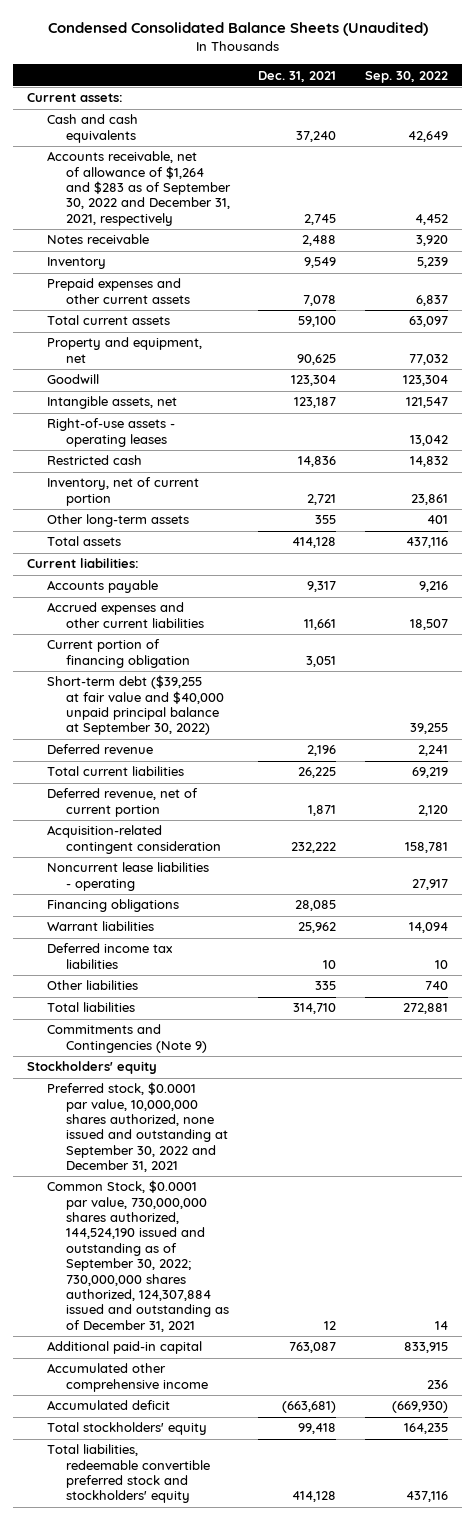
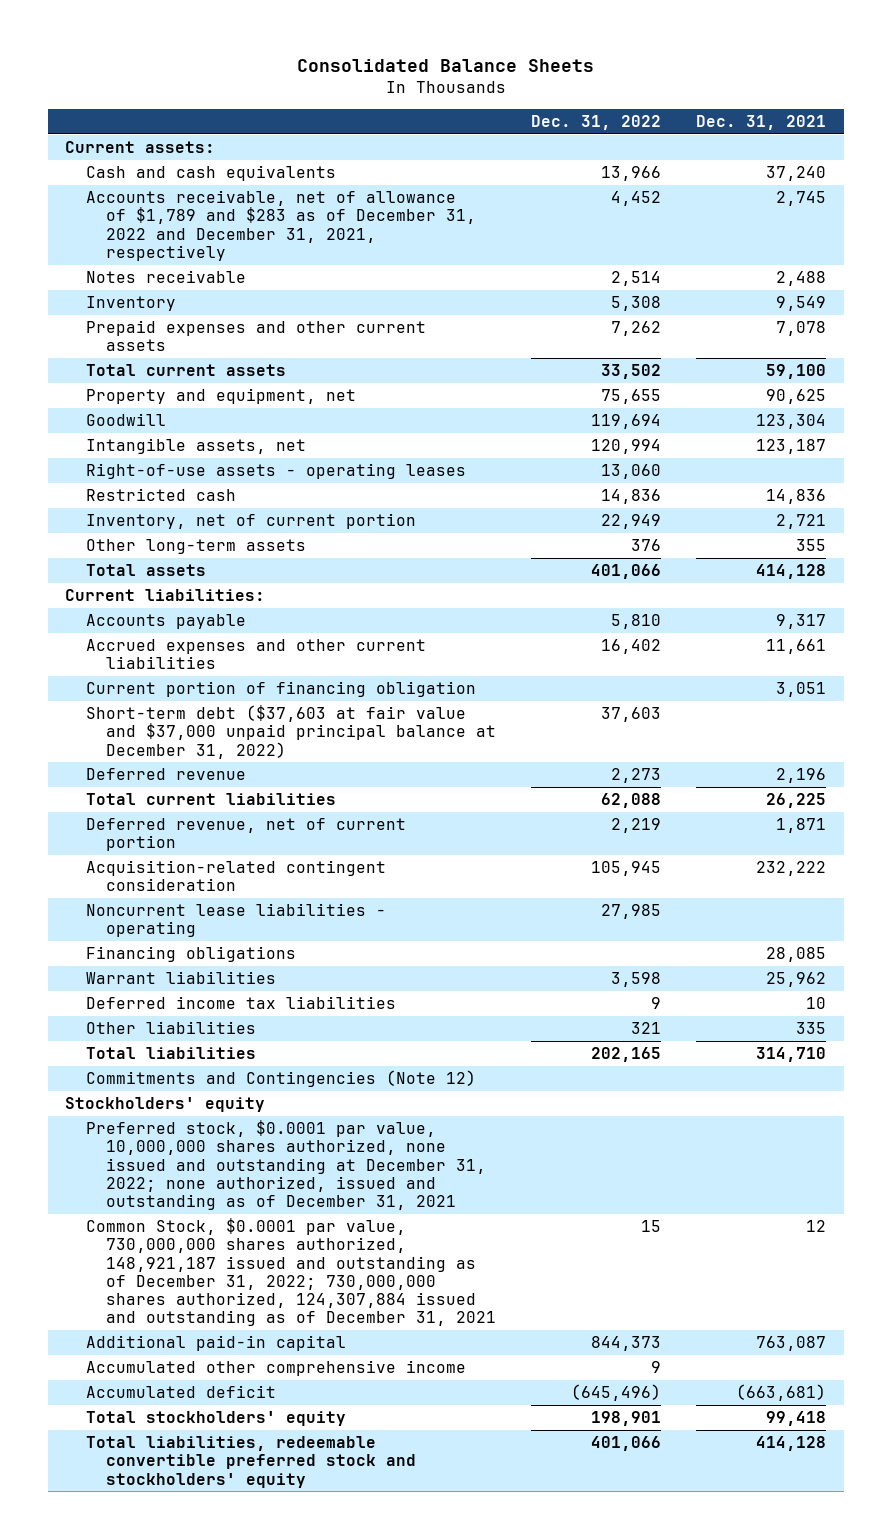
[47,22,428,37] Condensed Consolidated Balance Sheets (Unaudited) -> [296,59,594,73] Consolidated Balance Sheets
[364,70,448,83] Sep. 30, 2022 -> none
none -> [531,115,662,131] Dec. 31, 2022
[46,151,232,226] Accounts receivable, net of allowance of $1,264 and $283 as of September 30, 2022 and December 31, 2021, respectively -> [85,190,476,261] Accounts receivable, net of allowance of $1,789 and $283 as of December 31, 2022 and December 31, 2021, respectively
[46,675,225,736] Short-term debt ($39,255 at fair value and $40,000 unpaid principal balance at September 30, 2022) -> [85,705,496,759] Short-term debt ($37,603 at fair value and $37,000 unpaid principal balance at December 31, 2022)
[46,1024,208,1053] Commitments and Contingencies (Note 9) -> [85,1070,476,1088] Commitments and Contingencies (Note 12)
[46,1082,229,1173] Preferred stock, $0.0001 par value, 10,000,000 shares authorized, none issued and outstanding at September 30, 2022 and December 31, 2021 -> [85,1120,486,1210] Preferred stock, $0.0001 par value, 10,000,000 shares authorized, none issued and outstanding at December 31, 2022; none authorized, issued and outstanding as of December 31, 2021
[46,1180,230,1332] Common Stock, $0.0001 par value, 730,000,000 shares authorized, 144,524,190 issued and outstanding as of September 30, 2022; 730,000,000 shares authorized, 124,307,884 issued and outstanding as of December 31, 2021 -> [85,1218,496,1327] Common Stock, $0.0001 par value, 730,000,000 shares authorized, 148,921,187 issued and outstanding as of December 31, 2022; 730,000,000 shares authorized, 124,307,884 issued and outstanding as of December 31, 2021

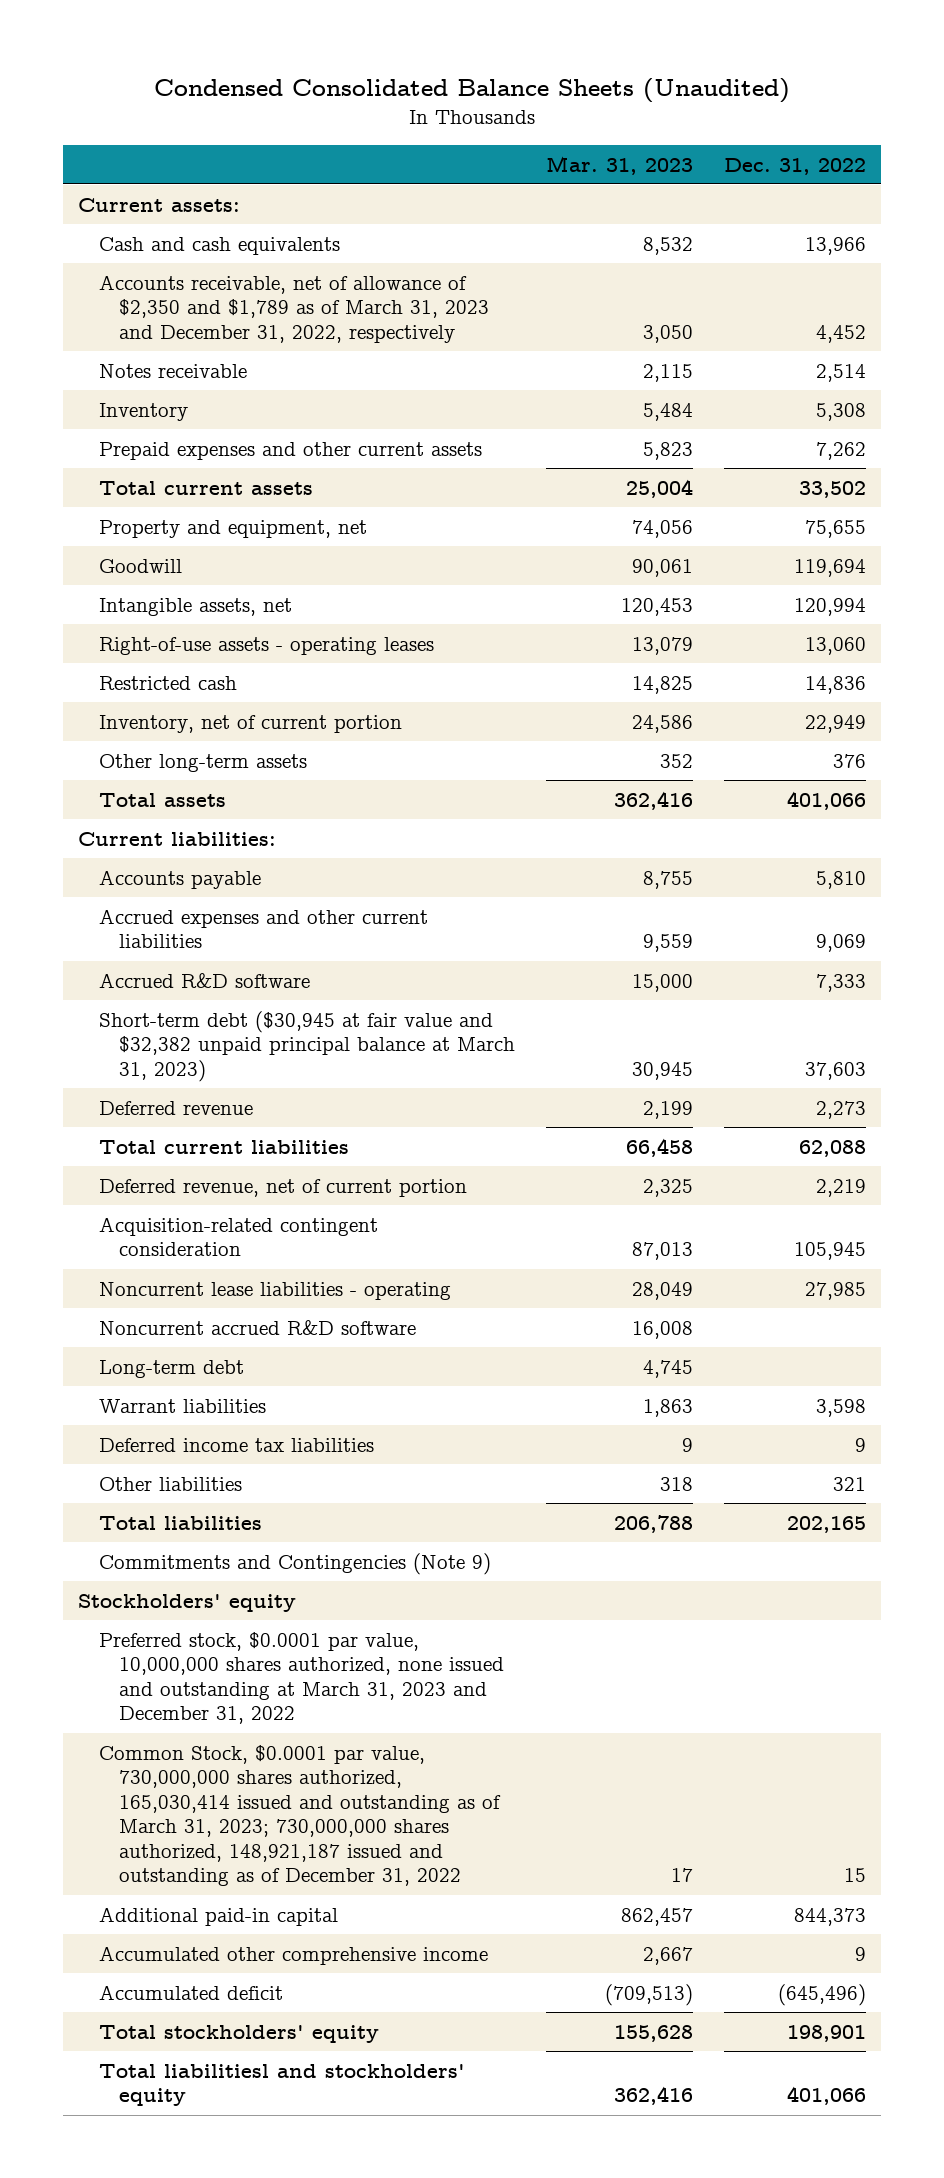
[296,59,594,73] Consolidated Balance Sheets -> [154,77,791,103] Condensed Consolidated Balance Sheets (Unaudited)
[696,115,827,131] Dec. 31, 2021 -> none
none -> [546,155,694,175] Mar. 31, 2023
[85,190,476,261] Accounts receivable, net of allowance of $1,789 and $283 as of December 31, 2022 and December 31, 2021, respectively -> [98,274,490,343] Accounts receivable, net of allowance of $2,350 and $1,789 as of March 31, 2023 and December 31, 2022, respectively
[85,681,476,698] Current portion of financing obligation -> none
[601,639,662,655] 16,402 -> [815,934,866,953] 9,069
none -> [98,972,310,988] Accrued R&D software
[85,705,496,759] Short-term debt ($37,603 at fair value and $37,000 unpaid principal balance at December 31, 2022) -> [98,1010,516,1082] Short-term debt ($30,945 at fair value and $32,382 unpaid principal balance at March 31, 2023)
[85,946,296,963] Financing obligations -> none
none -> [98,1319,416,1335] Noncurrent accrued R&D software
none -> [98,1359,244,1378] Long-term debt
[85,1070,476,1088] Commitments and Contingencies (Note 12) -> [98,1552,491,1575] Commitments and Contingencies (Note 9)
[85,1120,486,1210] Preferred stock, $0.0001 par value, 10,000,000 shares authorized, none issued and outstanding at December 31, 2022; none authorized, issued and outstanding as of December 31, 2021 -> [98,1631,505,1725] Preferred stock, $0.0001 par value, 10,000,000 shares authorized, none issued and outstanding at March 31, 2023 and December 31, 2022
[85,1218,496,1327] Common Stock, $0.0001 par value, 730,000,000 shares authorized, 148,921,187 issued and outstanding as of December 31, 2022; 730,000,000 shares authorized, 124,307,884 issued and outstanding as of December 31, 2021 -> [98,1744,502,1887] Common Stock, $0.0001 par value, 730,000,000 shares authorized, 165,030,414 issued and outstanding as of March 31, 2023; 730,000,000 shares authorized, 148,921,187 issued and outstanding as of December 31, 2022
[85,1436,416,1488] Total liabilities, redeemable convertible preferred stock and stockholders' equity -> [98,2063,465,2107] Total liabilitiesl and stockholders' equity

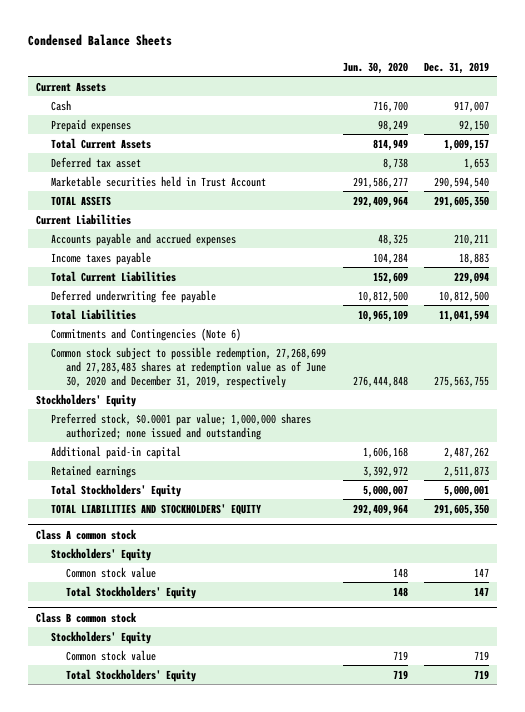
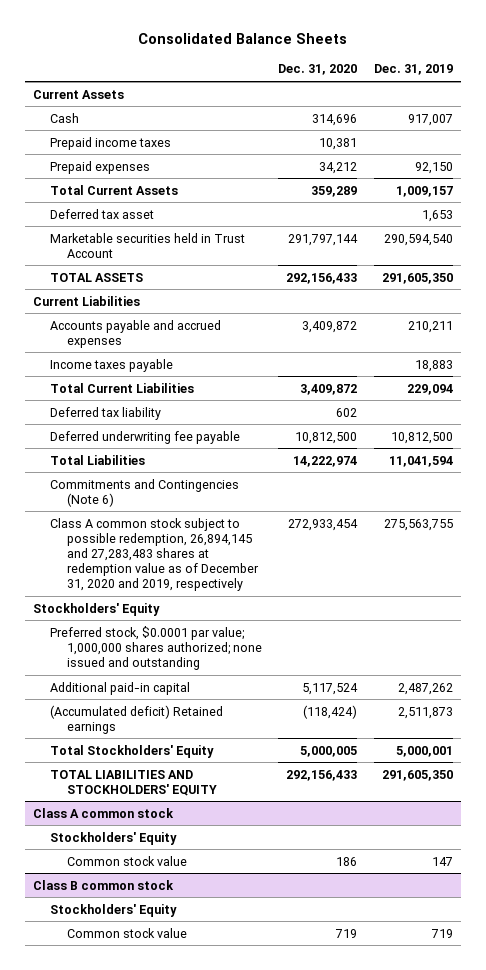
[27,34,172,47] Condensed Balance Sheets -> [138,33,348,45] Consolidated Balance Sheets
[342,61,408,74] Jun. 30, 2020 -> none
none -> [278,64,358,76] Dec. 31, 2020
none -> [49,136,171,150] Prepaid income taxes
none -> [49,406,161,420] Deferred tax liability
[51,346,327,388] Common stock subject to possible redemption, 27,268,699 and 27,283,483 shares at redemption value as of June 30, 2020 and December 31, 2019, respectively -> [49,517,259,592] Class A common stock subject to possible redemption, 26,894,145 and 27,283,483 shares at redemption value as of December 31, 2020 and 2019, respectively
[51,464,137,478] Retained earnings -> [49,704,223,734] (Accumulated deficit) Retained earnings
[66,585,197,599] Total Stockholders' Equity -> none
[66,668,197,682] Total Stockholders' Equity -> none

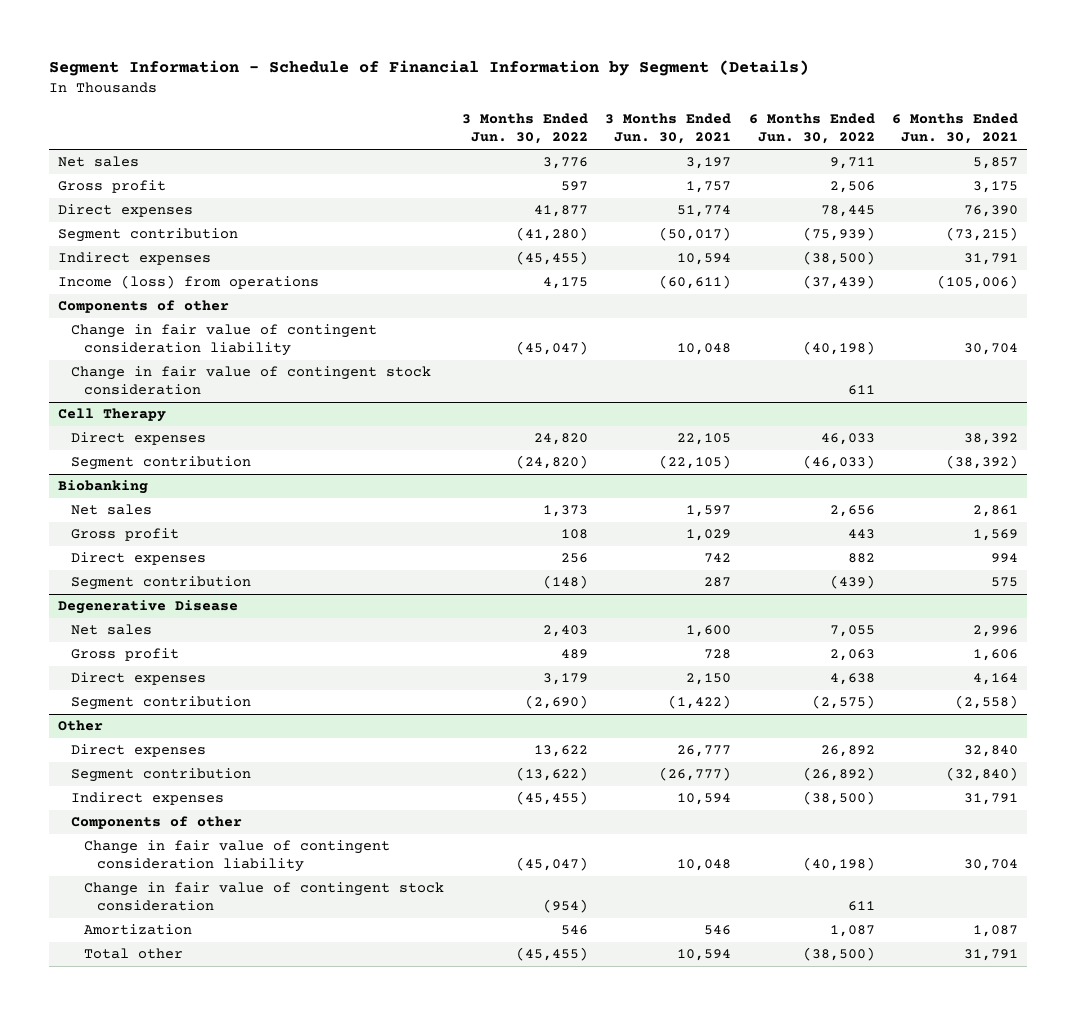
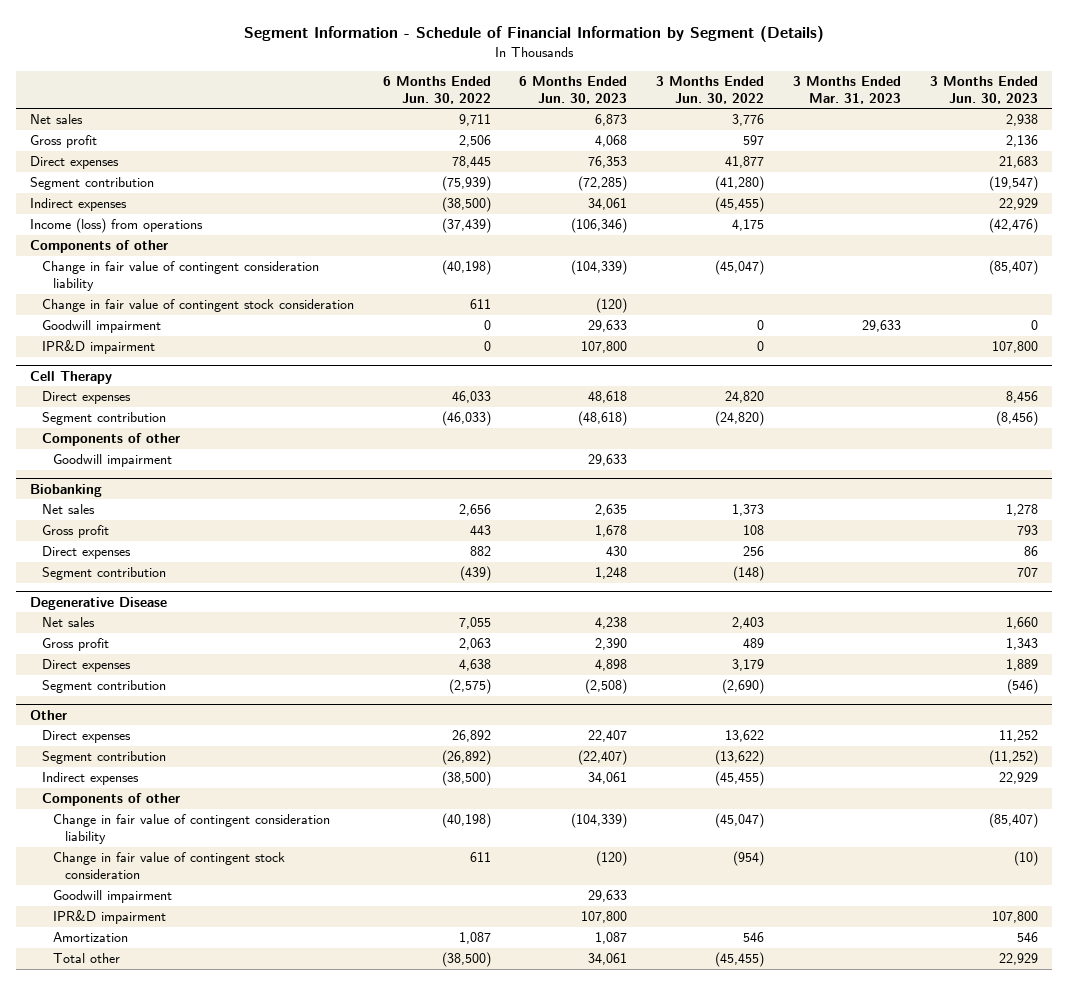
[605,113,732,145] 3 Months Ended Jun. 30, 2021 -> none
[892,113,1019,145] 6 Months Ended Jun. 30, 2021 -> none
none -> [519,76,628,104] 6 Months Ended Jun. 30, 2023
none -> [793,76,902,104] 3 Months Ended Mar. 31, 2023
none -> [929,76,1038,104] 3 Months Ended Jun. 30, 2023
none -> [41,320,161,334] Goodwill impairment
none -> [41,340,155,355] IPR&D impairment
none -> [41,433,180,447] Components of other
none -> [53,454,173,468] Goodwill impairment
none -> [53,890,173,904] Goodwill impairment
none -> [53,910,167,925] IPR&D impairment

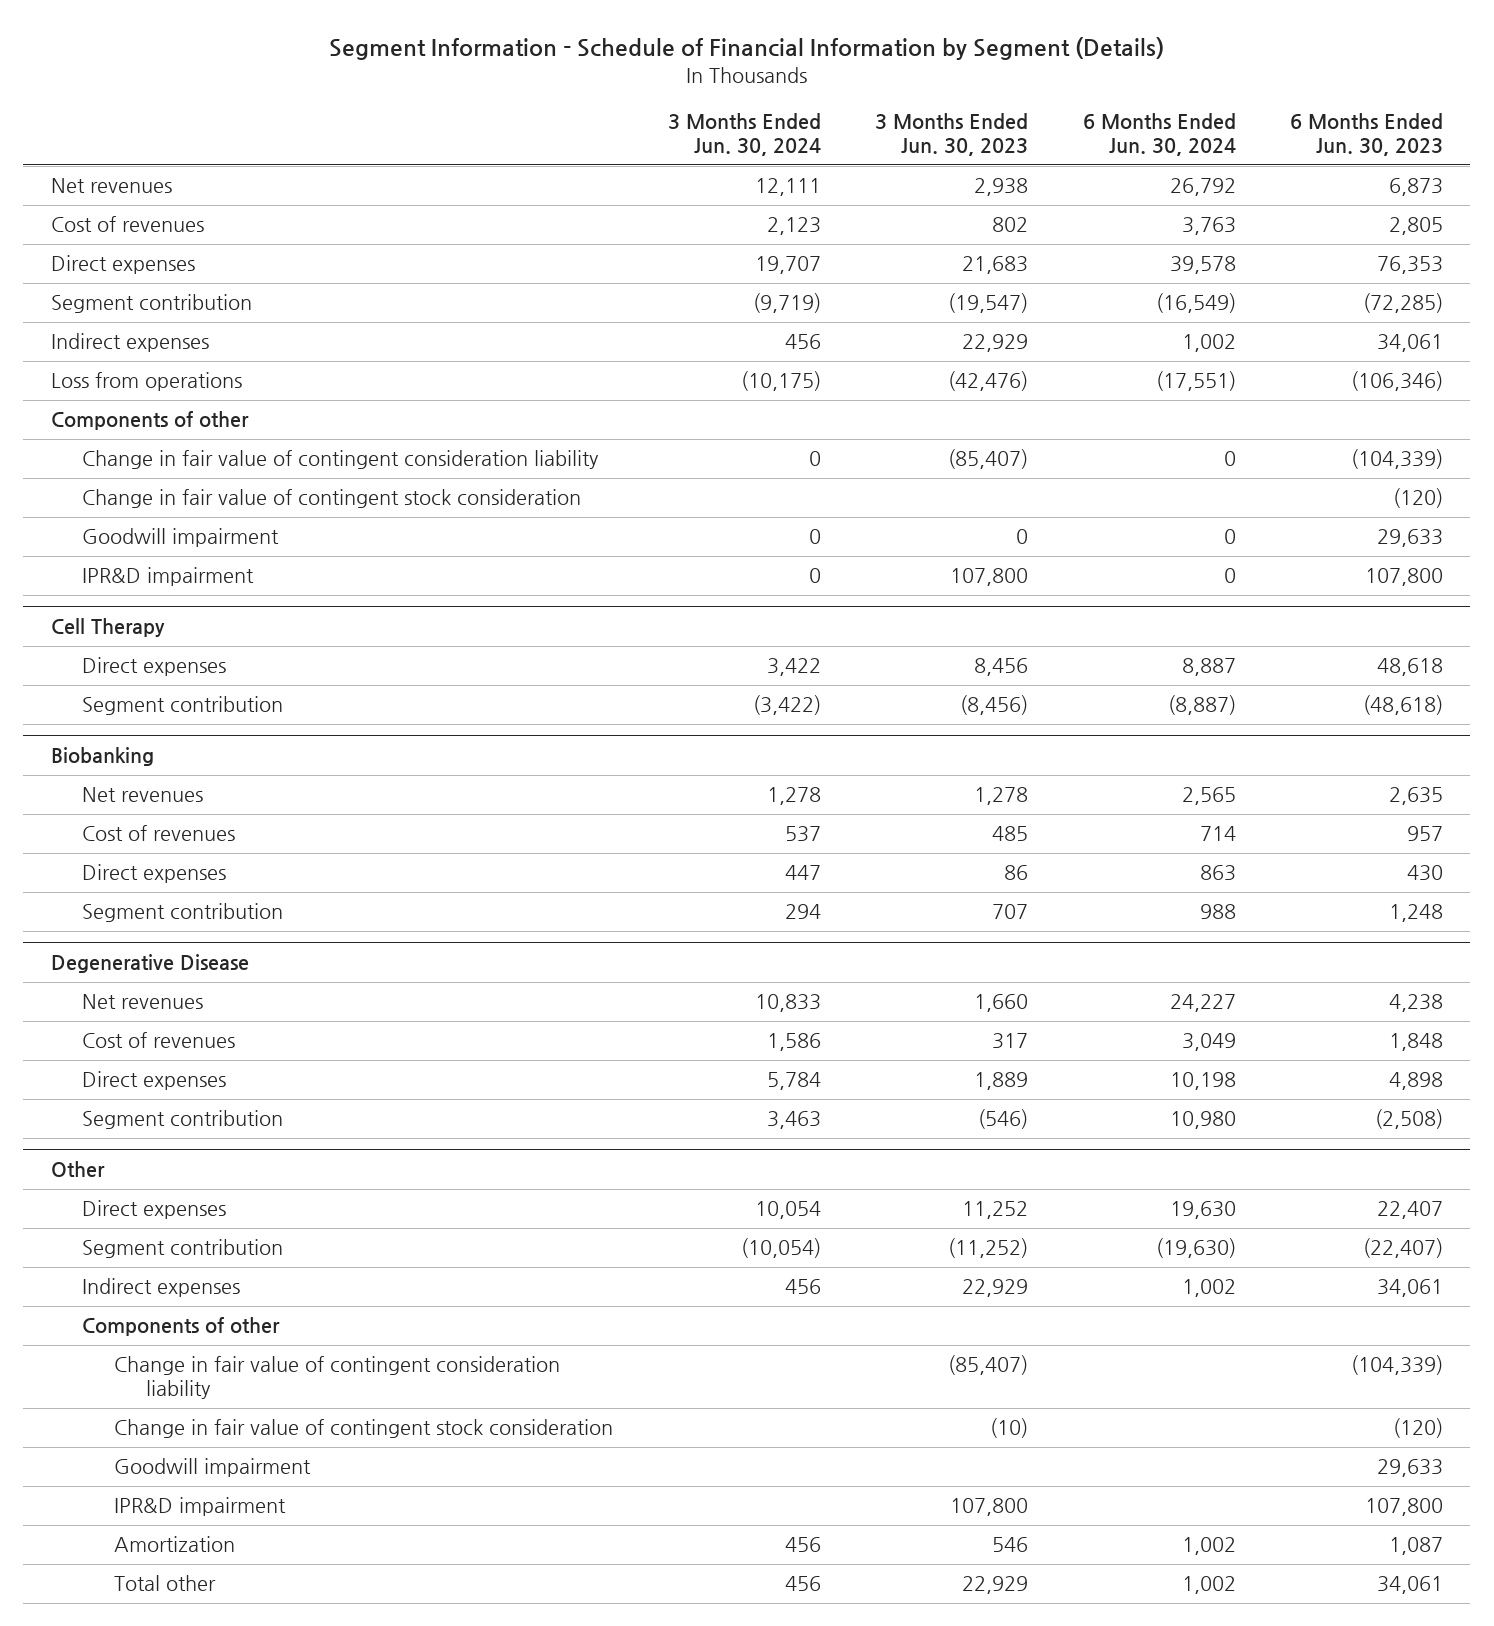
[382,76,491,104] 6 Months Ended Jun. 30, 2022 -> none
[656,76,765,104] 3 Months Ended Jun. 30, 2022 -> none
[793,76,902,104] 3 Months Ended Mar. 31, 2023 -> none
none -> [667,113,821,157] 3 Months Ended Jun. 30, 2024
none -> [1082,113,1236,157] 6 Months Ended Jun. 30, 2024
[30,135,98,149] Gross profit -> none
[30,114,84,125] Net sales -> [50,178,172,194] Net revenues
none -> [50,216,204,233] Cost of revenues
[30,218,204,234] Income (loss) from operations -> [50,372,242,392] Loss from operations
[41,433,180,447] Components of other -> none
[53,454,173,468] Goodwill impairment -> none
[41,525,109,539] Gross profit -> none
[41,504,95,515] Net sales -> [82,787,204,803] Net revenues
none -> [82,825,236,842] Cost of revenues
[41,638,109,652] Gross profit -> none
[41,617,95,628] Net sales -> [82,994,204,1010] Net revenues
none -> [82,1032,236,1049] Cost of revenues

